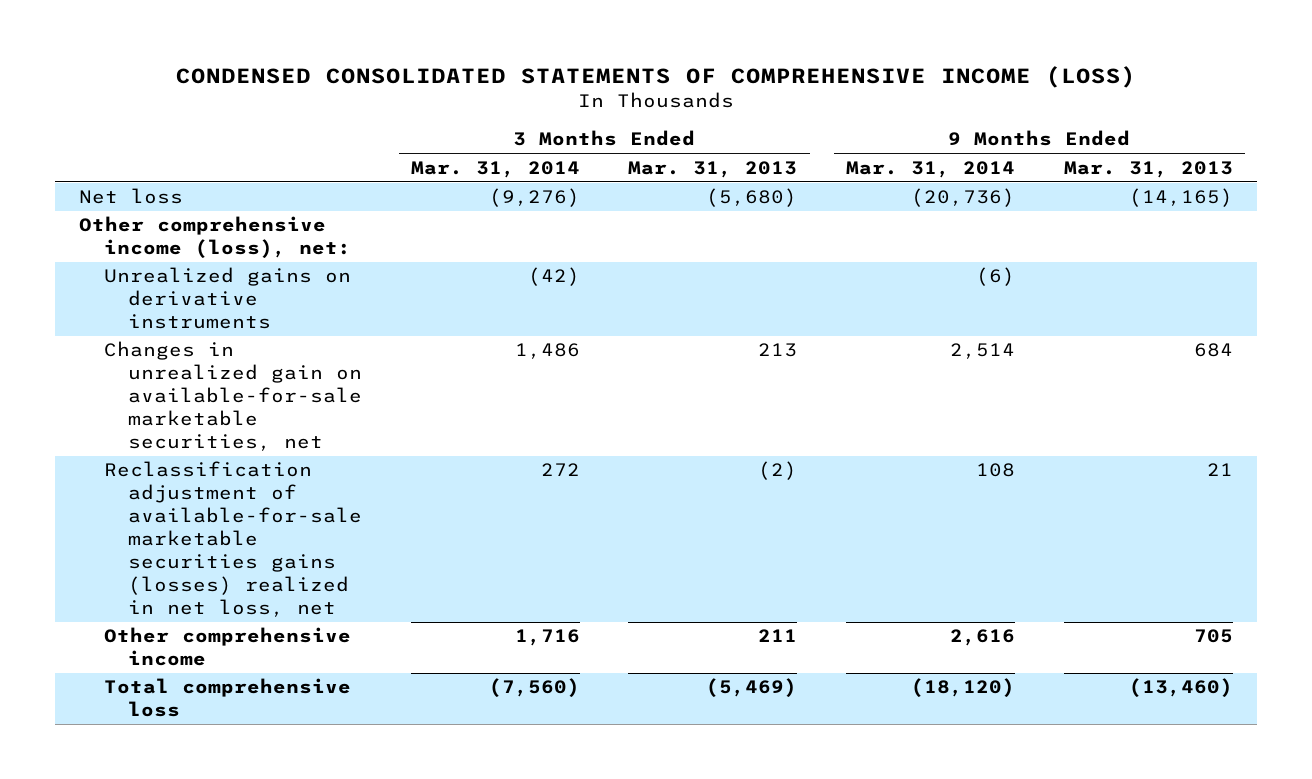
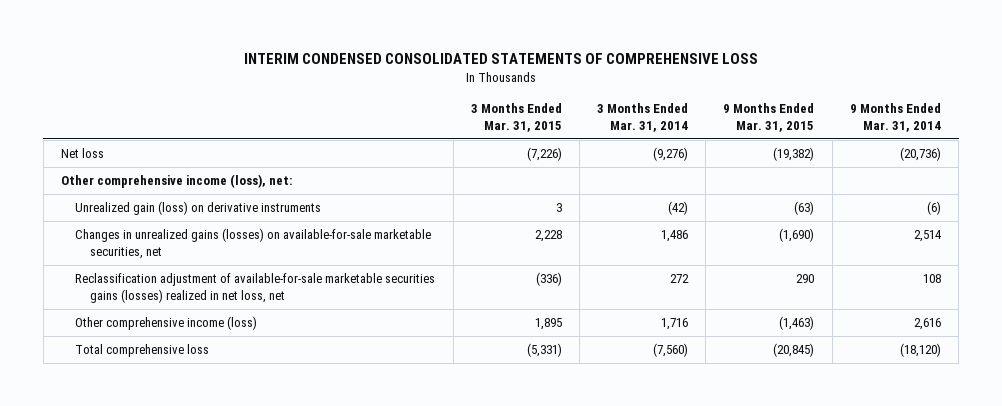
[175,65,1136,88] CONDENSED CONSOLIDATED STATEMENTS OF COMPREHENSIVE INCOME (LOSS) -> [243,52,758,64] INTERIM CONDENSED CONSOLIDATED STATEMENTS OF COMPREHENSIVE LOSS
[628,160,798,178] Mar. 31, 2013 -> none
[1063,160,1233,178] Mar. 31, 2013 -> none
none -> [470,103,562,132] 3 Months Ended Mar. 31, 2015
none -> [723,103,815,132] 9 Months Ended Mar. 31, 2015
[103,267,351,330] Unrealized gains on derivative instruments -> [75,201,322,216] Unrealized gain (loss) on derivative instruments
[103,341,363,452] Changes in unrealized gain on available-for-sale marketable securities, net -> [75,228,432,259] Changes in unrealized gains (losses) on available-for-sale marketable securities, net
[103,627,351,667] Other comprehensive income -> [75,316,258,331] Other comprehensive income (loss)

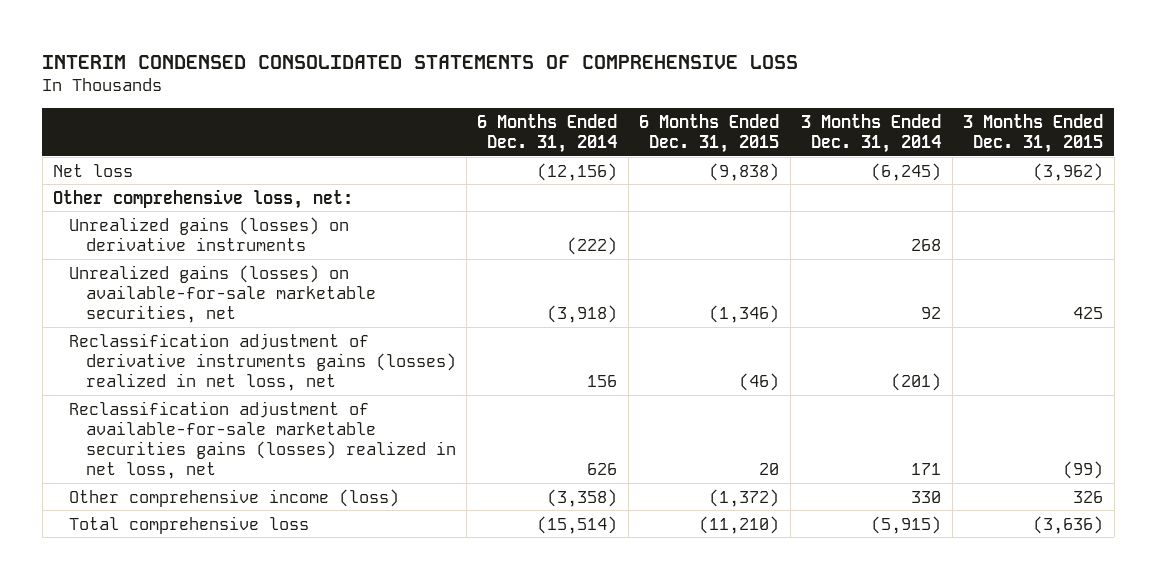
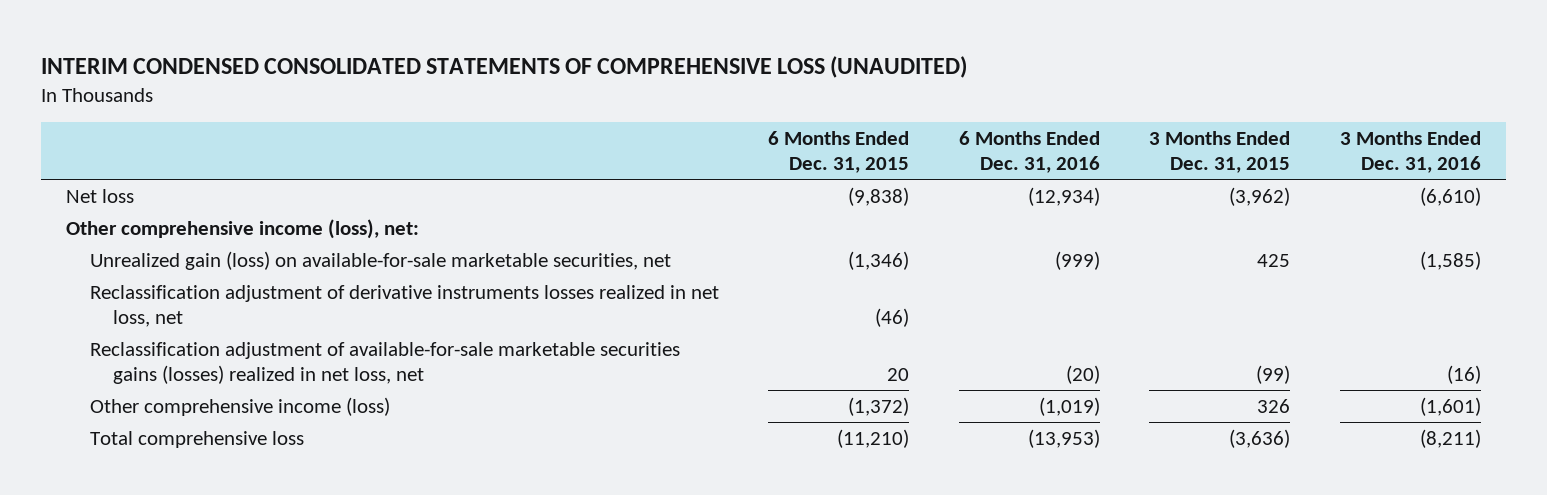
[42,54,799,69] INTERIM CONDENSED CONSOLIDATED STATEMENTS OF COMPREHENSIVE LOSS -> [41,55,968,78] INTERIM CONDENSED CONSOLIDATED STATEMENTS OF COMPREHENSIVE LOSS (UNAUDITED)
[477,114,618,154] 6 Months Ended Dec. 31, 2014 -> none
[801,114,942,154] 3 Months Ended Dec. 31, 2014 -> none
none -> [958,130,1100,173] 6 Months Ended Dec. 31, 2016
none -> [1339,130,1481,173] 3 Months Ended Dec. 31, 2016
[69,216,350,251] Unrealized gains (losses) on derivative instruments -> none
[53,188,354,209] Other comprehensive loss, net: -> [66,218,420,239] Other comprehensive income (loss), net:
[69,264,376,323] Unrealized gains (losses) on available-for-sale marketable securities, net -> [89,250,671,270] Unrealized gain (loss) on available-for-sale marketable securities, net
[69,332,456,391] Reclassification adjustment of derivative instruments gains (losses) realized in net loss, net -> [89,284,719,327] Reclassification adjustment of derivative instruments losses realized in net loss, net

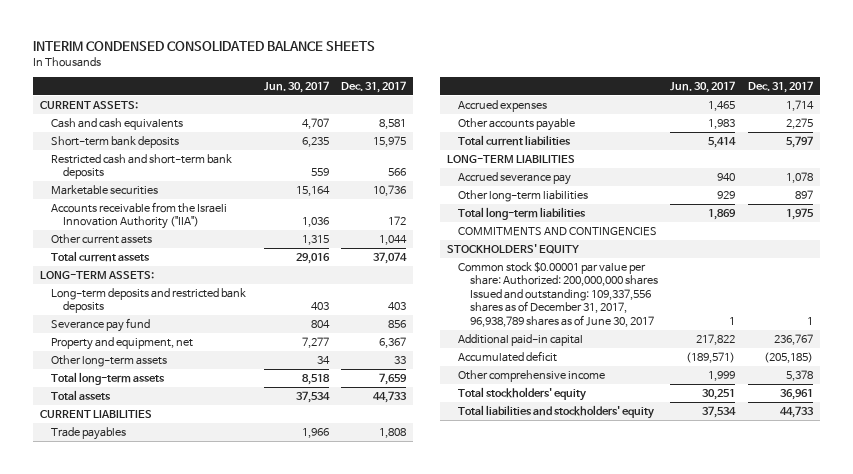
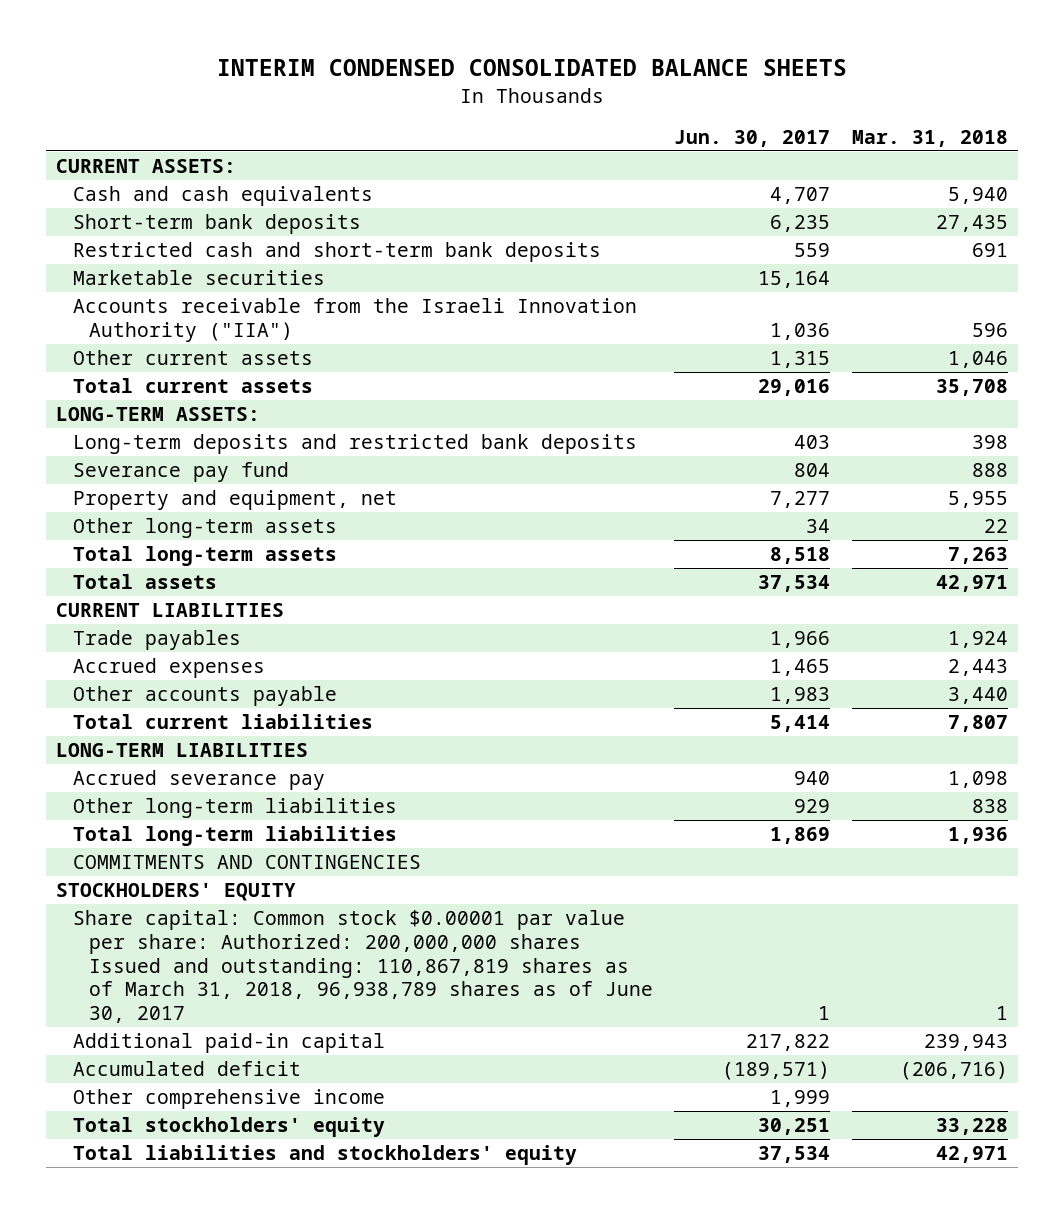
[341,80,407,93] Dec. 31, 2017 -> none
none -> [851,129,1008,147] Mar. 31, 2018
[458,261,658,327] Common stock $0.00001 par value per share: Authorized: 200,000,000 shares Issued and outstanding: 109,337,556 shares as of December 31, 2017, 96,938,789 shares as of June 30, 2017 -> [72,910,653,1024] Share capital: Common stock $0.00001 par value per share: Authorized: 200,000,000 shares Issued and outstanding: 110,867,819 shares as of March 31, 2018, 96,938,789 shares as of June 30, 2017

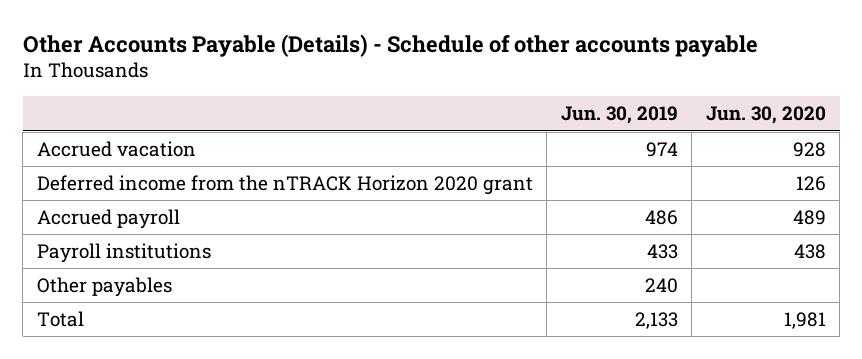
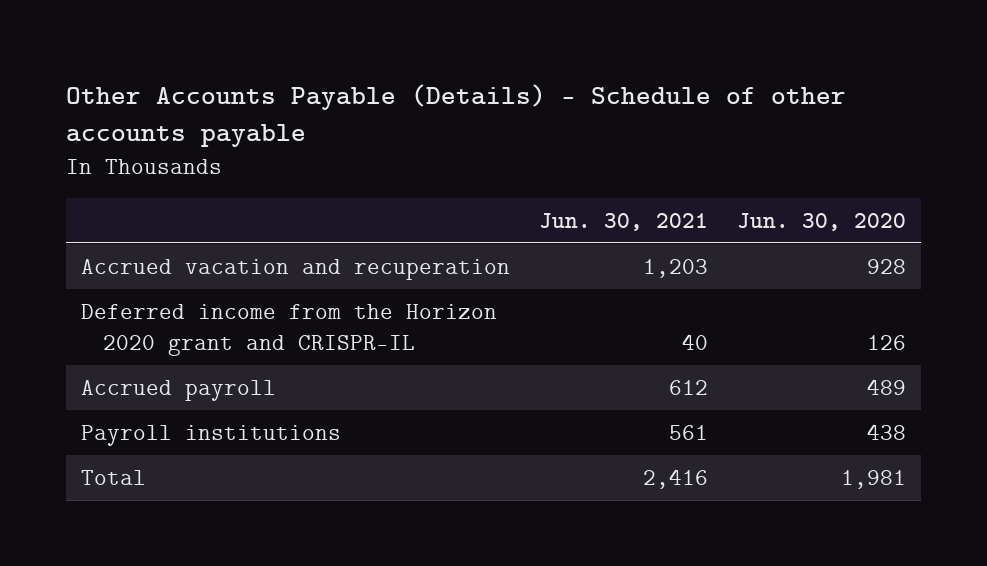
[560,106,678,125] Jun. 30, 2019 -> none
none -> [539,212,709,231] Jun. 30, 2021
[36,140,196,157] Accrued vacation -> [80,258,510,280] Accrued vacation and recuperation
[36,174,533,195] Deferred income from the nTRACK Horizon 2020 grant -> [80,303,497,356] Deferred income from the Horizon 2020 grant and CRISPR-IL
[36,276,172,297] Other payables -> none

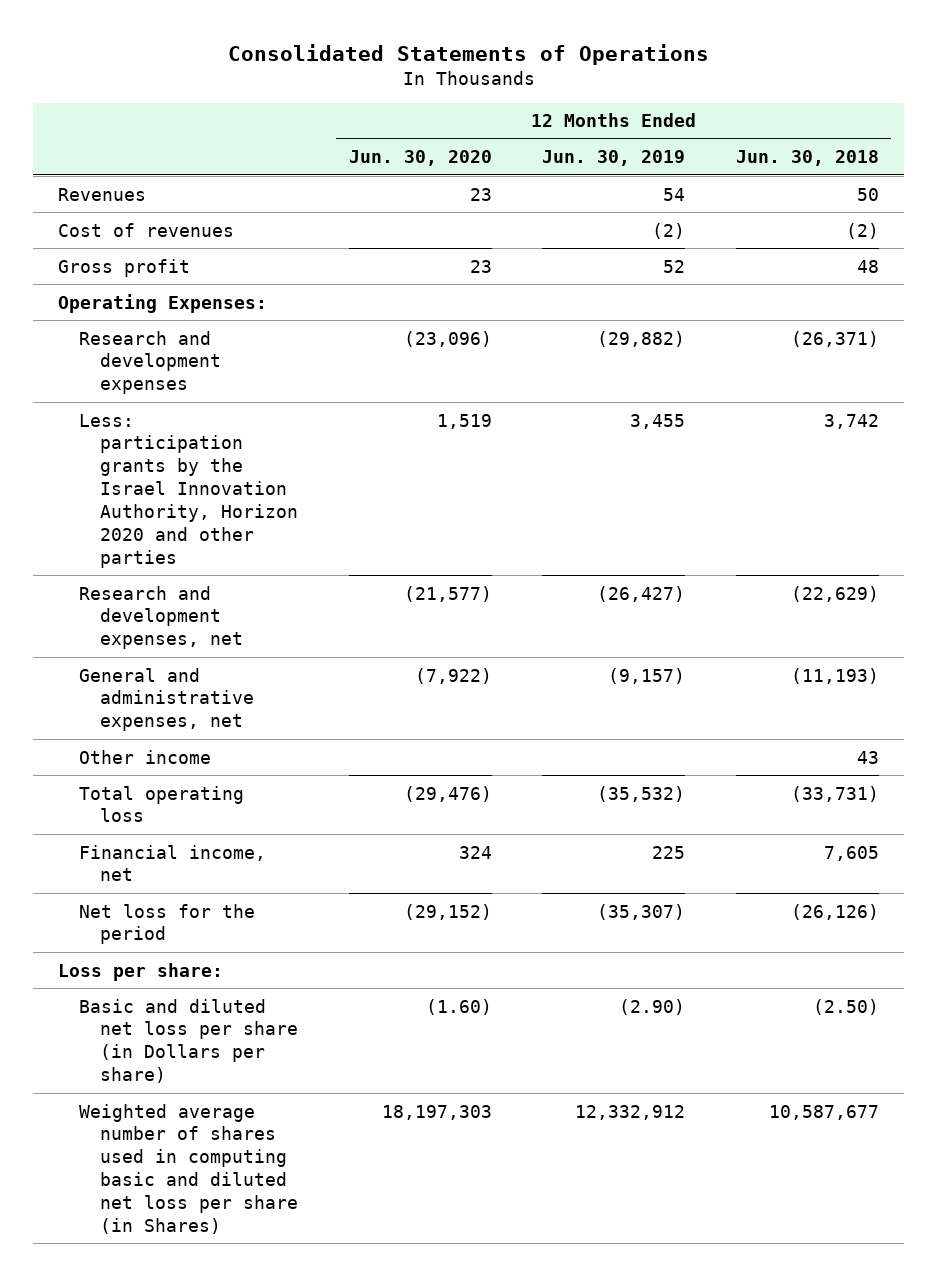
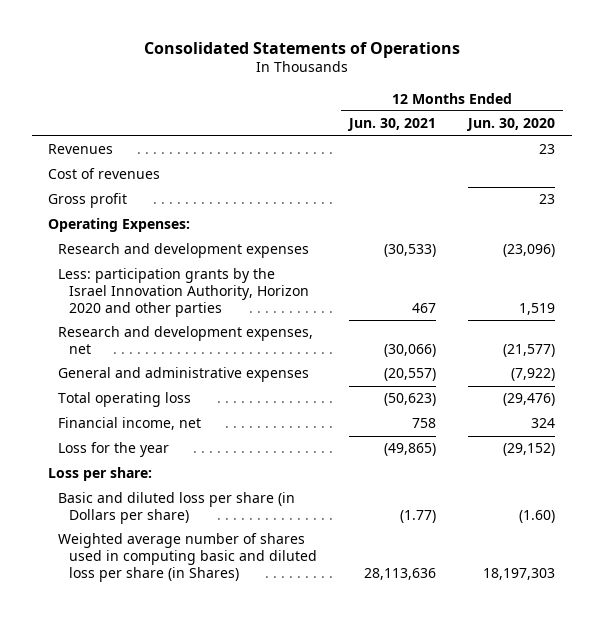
[542,150,686,167] Jun. 30, 2019 -> none
[735,150,879,167] Jun. 30, 2018 -> none
none -> [347,118,437,132] Jun. 30, 2021
[79,749,212,764] Other income -> none
[79,667,255,732] General and administrative expenses, net -> [58,367,310,383] General and administrative expenses
[79,903,256,945] Net loss for the period -> [58,442,170,458] Loss for the year
[79,998,299,1084] Basic and diluted net loss per share (in Dollars per share) -> [58,492,296,524] Basic and diluted loss per share (in Dollars per share)
[79,1103,299,1234] Weighted average number of shares used in computing basic and diluted net loss per share (in Shares) -> [58,533,317,582] Weighted average number of shares used in computing basic and diluted loss per share (in Shares)

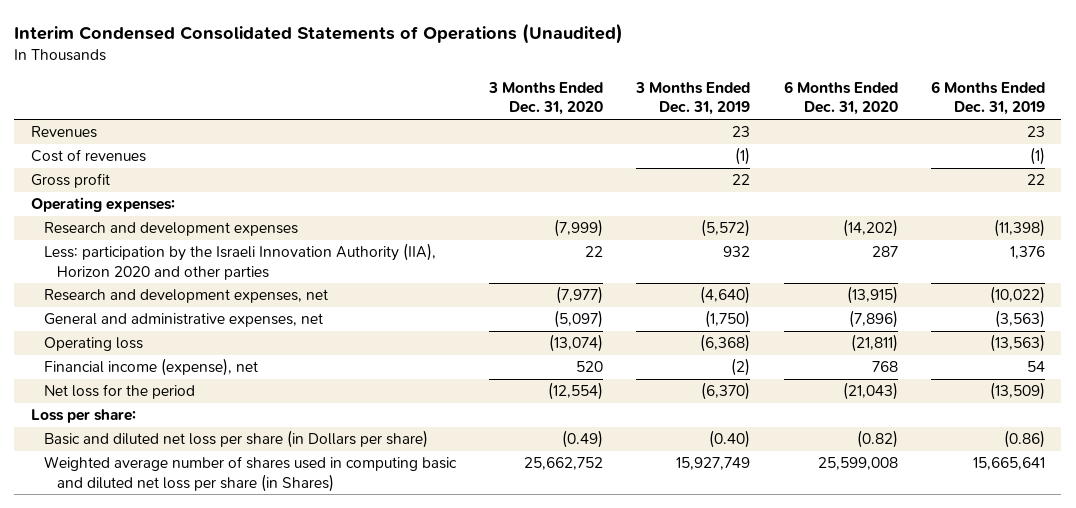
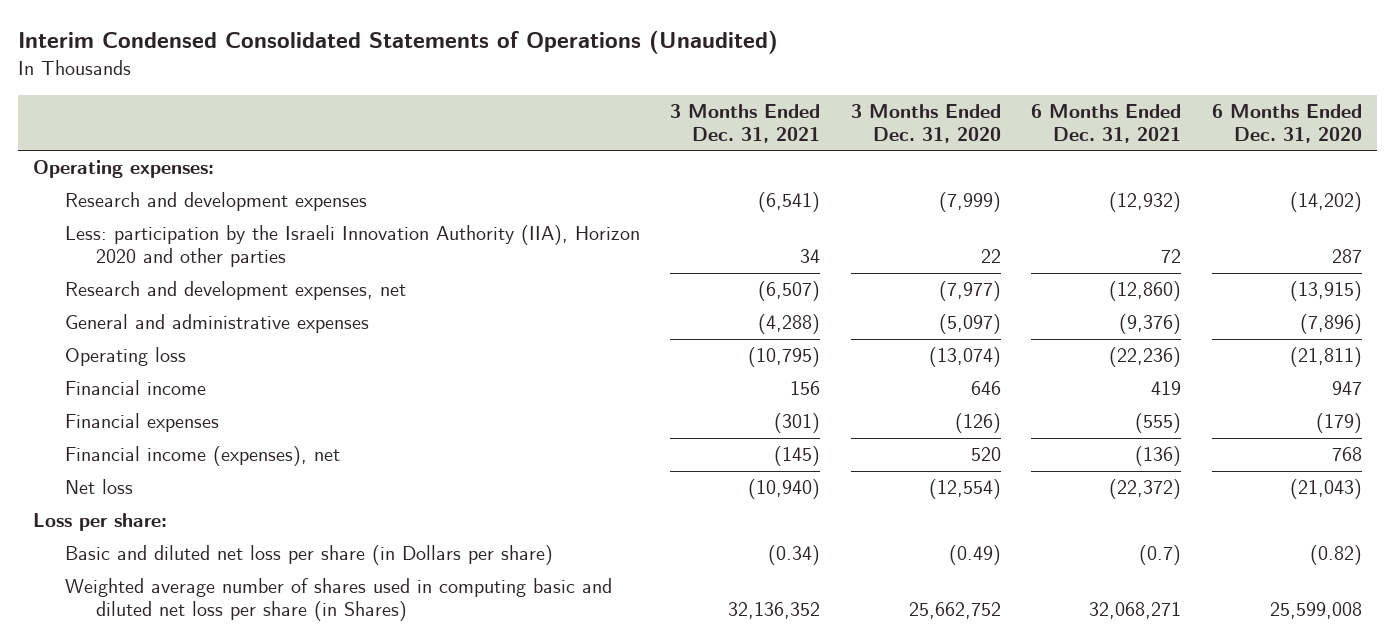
[635,82,751,116] 3 Months Ended Dec. 31, 2019 -> none
[930,81,1045,116] 6 Months Ended Dec. 31, 2019 -> none
none -> [670,103,821,143] 3 Months Ended Dec. 31, 2021
none -> [1031,103,1182,143] 6 Months Ended Dec. 31, 2021
[30,126,97,139] Revenues -> none
[30,149,146,163] Cost of revenues -> none
[30,173,110,189] Gross profit -> none
[43,313,323,328] General and administrative expenses, net -> [64,314,369,334] General and administrative expenses
none -> [64,380,206,396] Financial income
none -> [64,413,219,433] Financial expenses
[43,358,258,377] Financial income (expense), net -> [64,446,340,467] Financial income (expenses), net
[43,384,195,400] Net loss for the period -> [64,479,133,495] Net loss

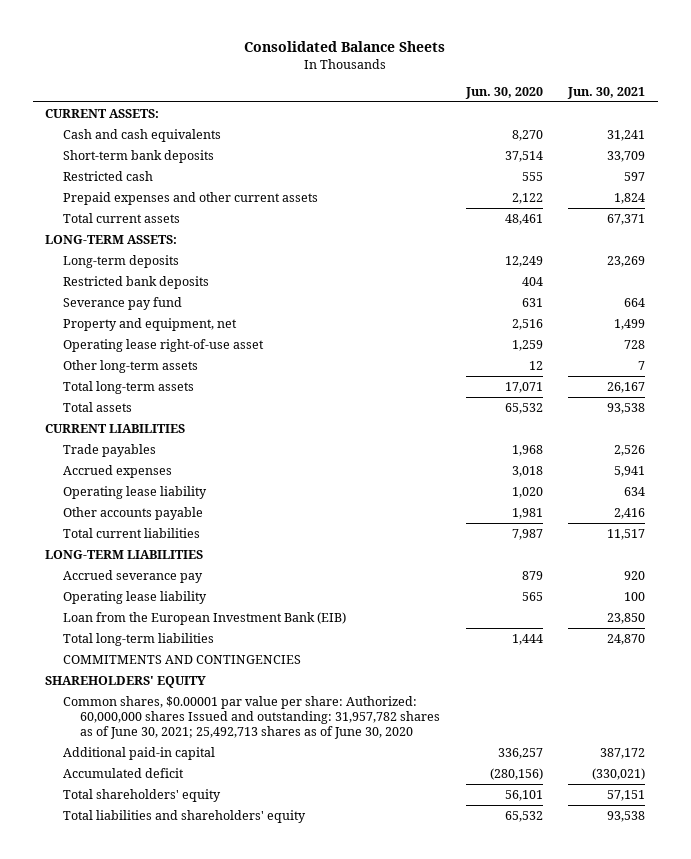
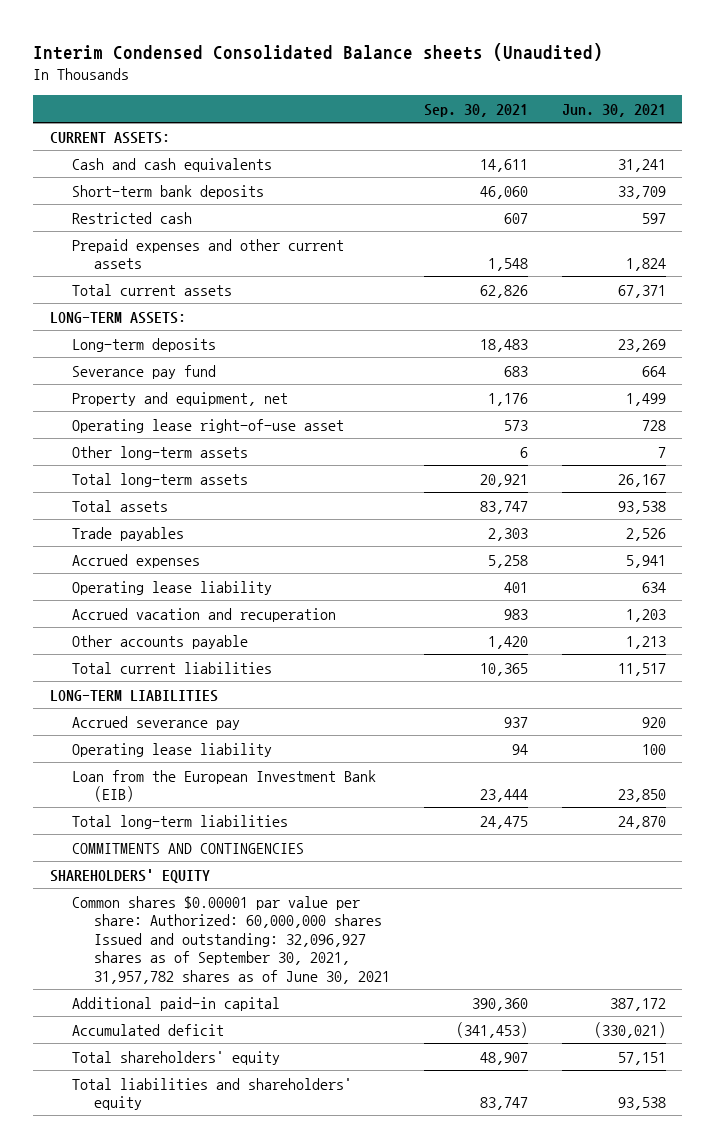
[244,40,446,52] Consolidated Balance Sheets -> [33,42,604,61] Interim Condensed Consolidated Balance sheets (Unaudited)
[464,86,543,99] Jun. 30, 2020 -> none
none -> [423,103,528,117] Sep. 30, 2021
[62,275,209,289] Restricted bank deposits -> none
[45,423,186,433] CURRENT LIABILITIES -> none
none -> [72,607,337,622] Accrued vacation and recuperation
[614,507,646,519] 2,416 -> [625,635,666,649] 1,213
[62,695,440,739] Common shares, $0.00001 par value per share: Authorized: 60,000,000 shares Issued and outstanding: 31,957,782 shares as of June 30, 2021; 25,492,713 shares as of June 30, 2020 -> [72,895,391,984] Common shares $0.00001 par value per share: Authorized: 60,000,000 shares Issued and outstanding: 32,096,927 shares as of September 30, 2021, 31,957,782 shares as of June 30, 2021

